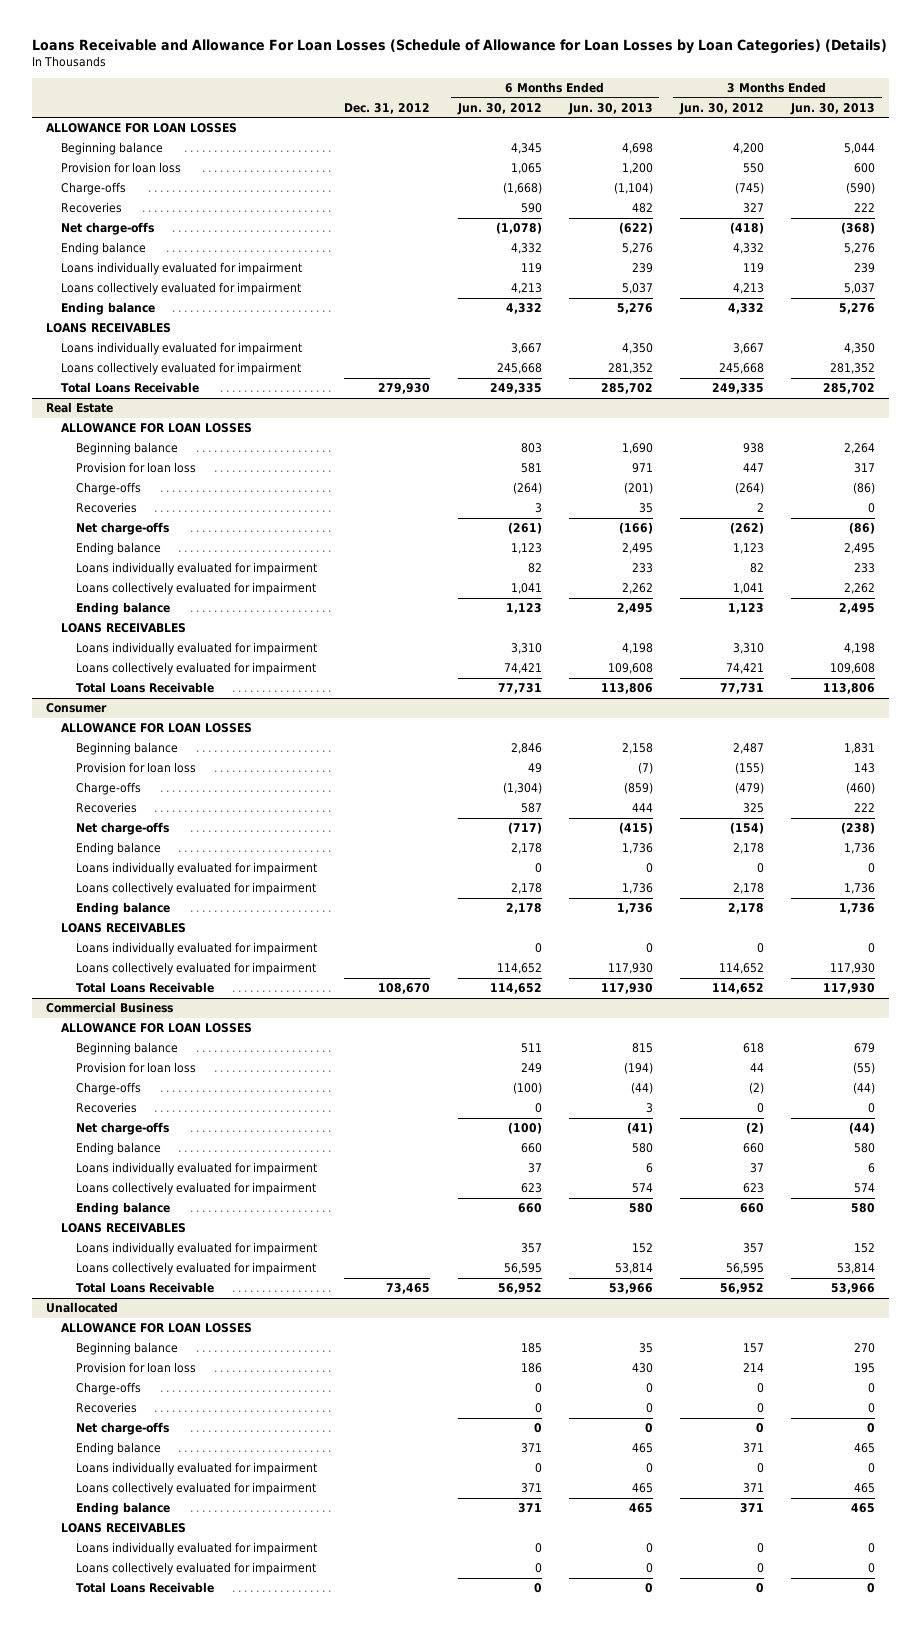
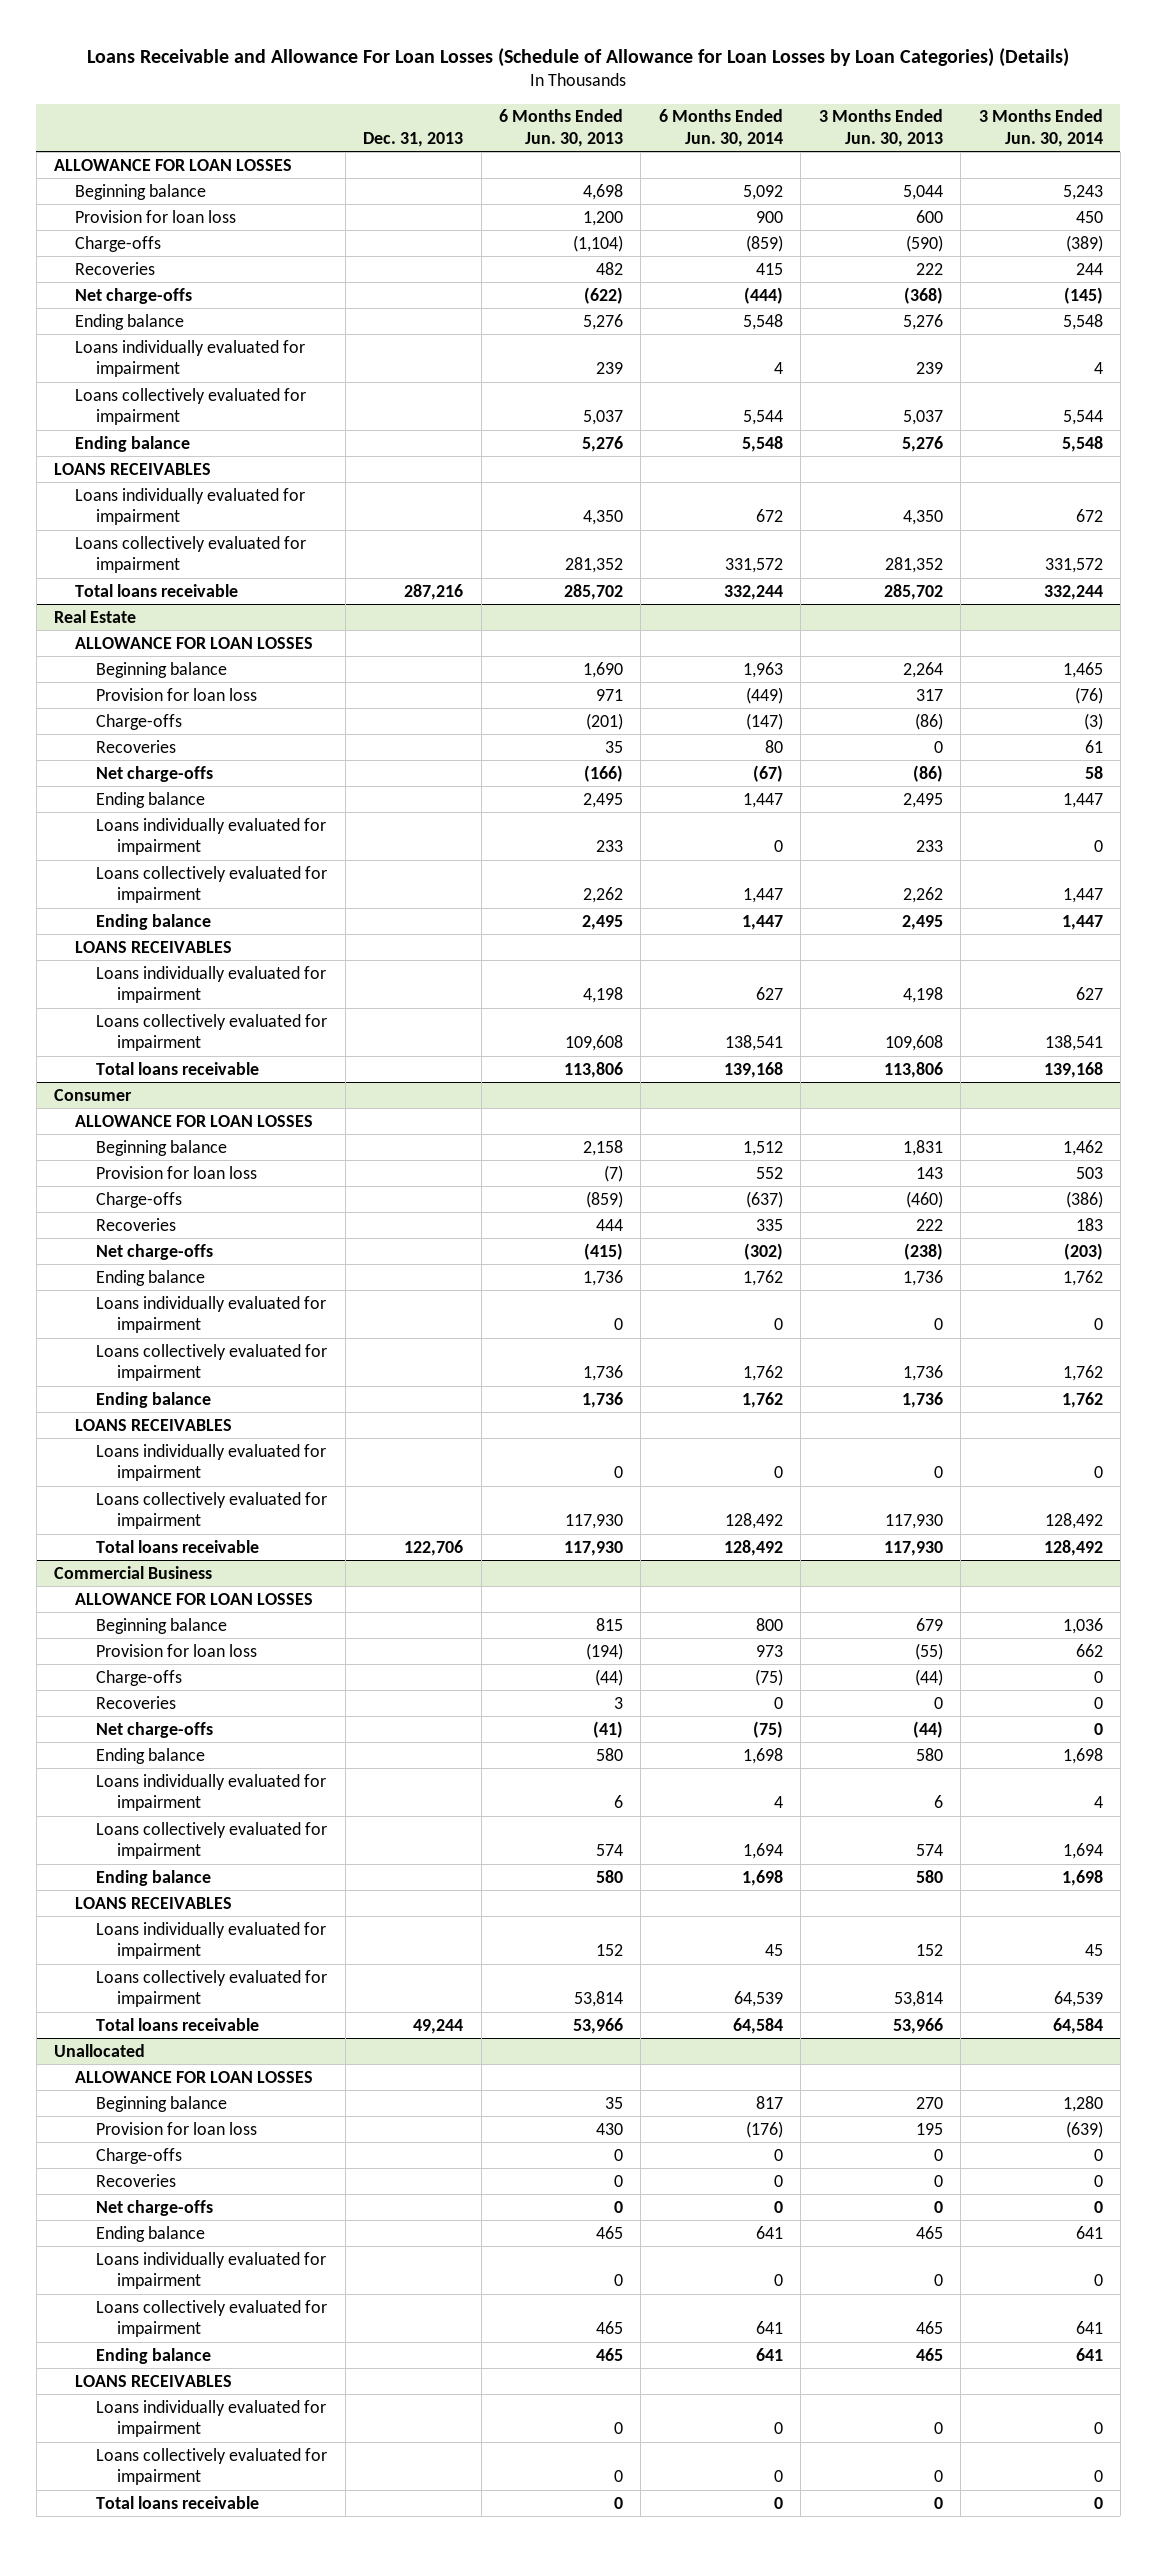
[344,102,431,114] Dec. 31, 2012 -> none
[456,102,542,115] Jun. 30, 2012 -> none
[678,102,764,115] Jun. 30, 2012 -> none
none -> [363,132,464,148] Dec. 31, 2013
none -> [658,109,783,148] 6 Months Ended Jun. 30, 2014
none -> [978,109,1103,148] 3 Months Ended Jun. 30, 2014
[60,382,199,394] Total Loans Receivable -> [75,583,239,597] Total loans receivable
[76,682,215,694] Total Loans Receivable -> [96,1061,260,1075] Total loans receivable
[76,982,215,994] Total Loans Receivable -> [96,1539,260,1553] Total loans receivable
[76,1282,215,1294] Total Loans Receivable -> [96,2017,260,2031] Total loans receivable
[76,1582,215,1594] Total Loans Receivable -> [96,2495,260,2509] Total loans receivable

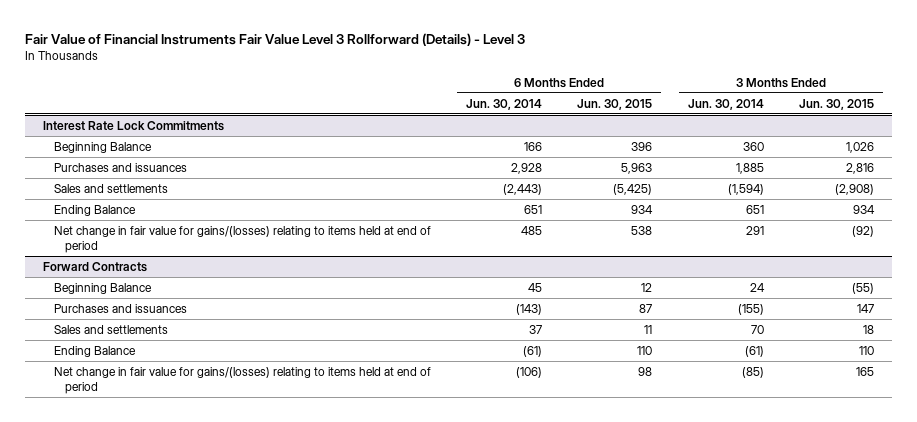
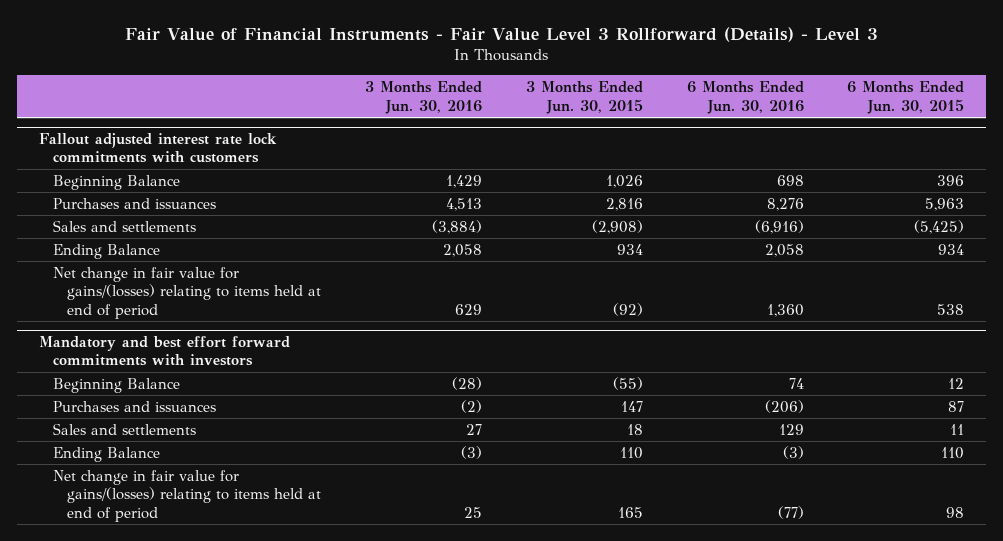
[25,32,526,46] Fair Value of Financial Instruments Fair Value Level 3 Rollforward (Details) - Level 3 -> [125,26,879,42] Fair Value of Financial Instruments - Fair Value Level 3 Rollforward (Details) - Level 3
[466,98,543,110] Jun. 30, 2014 -> none
[687,98,764,110] Jun. 30, 2014 -> none
none -> [365,81,483,114] 3 Months Ended Jun. 30, 2016
none -> [686,81,804,114] 6 Months Ended Jun. 30, 2016
[42,120,224,131] Interest Rate Lock Commitments -> [38,133,277,164] Fallout adjusted interest rate lock commitments with customers
[42,261,147,272] Forward Contracts -> [38,336,290,367] Mandatory and best effort forward commitments with investors

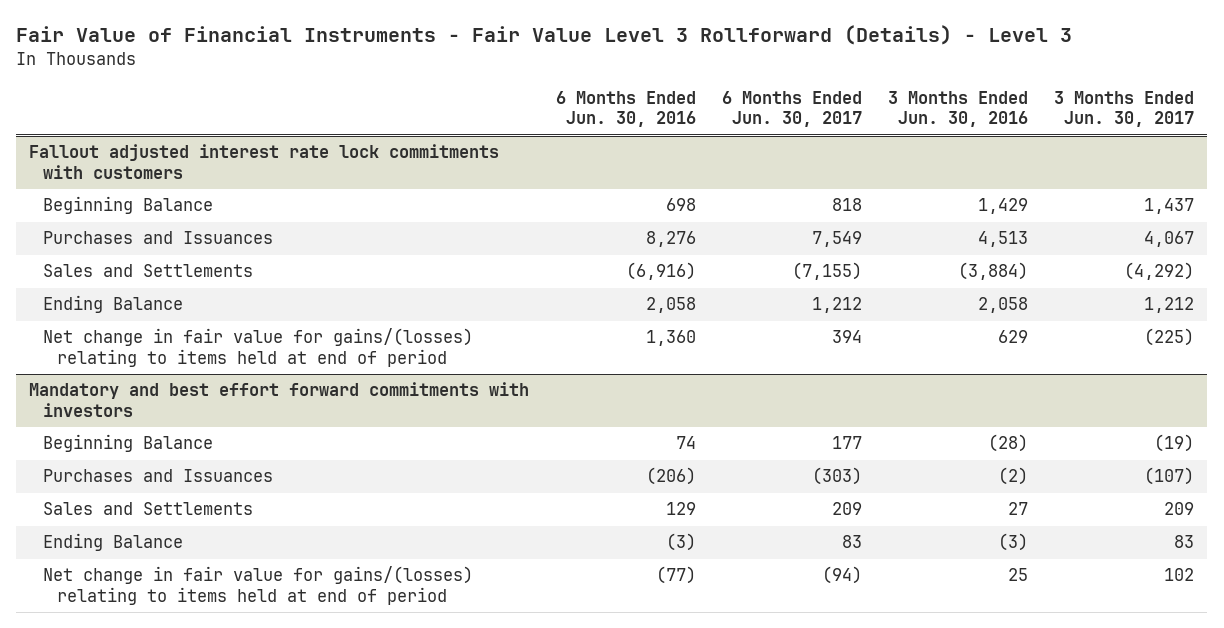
[525,81,643,114] 3 Months Ended Jun. 30, 2015 -> none
[847,81,965,114] 6 Months Ended Jun. 30, 2015 -> none
none -> [721,91,862,128] 6 Months Ended Jun. 30, 2017
none -> [1054,91,1195,128] 3 Months Ended Jun. 30, 2017
[52,197,216,209] Purchases and issuances -> [43,231,274,245] Purchases and Issuances
[52,219,196,232] Sales and settlements -> [43,264,254,278] Sales and Settlements
[52,400,216,412] Purchases and issuances -> [43,469,274,483] Purchases and Issuances
[52,422,196,435] Sales and settlements -> [43,502,254,516] Sales and Settlements

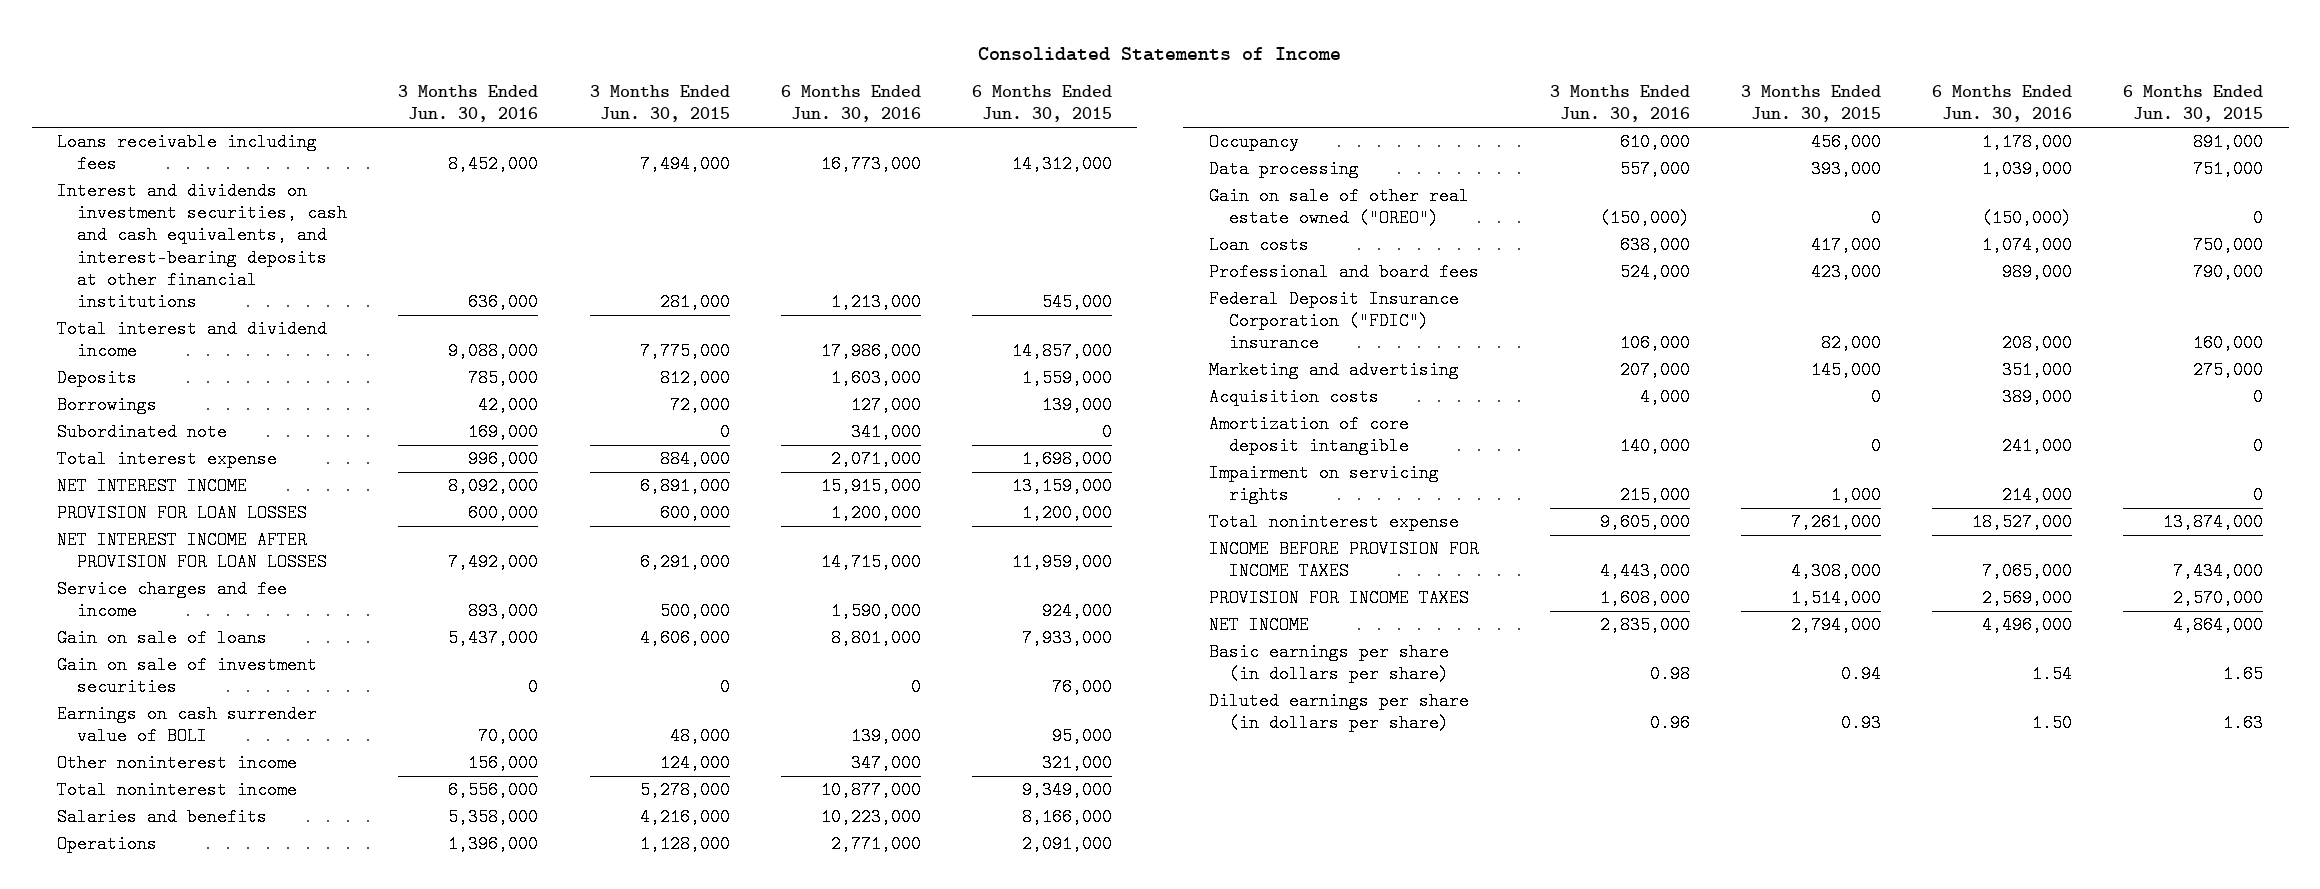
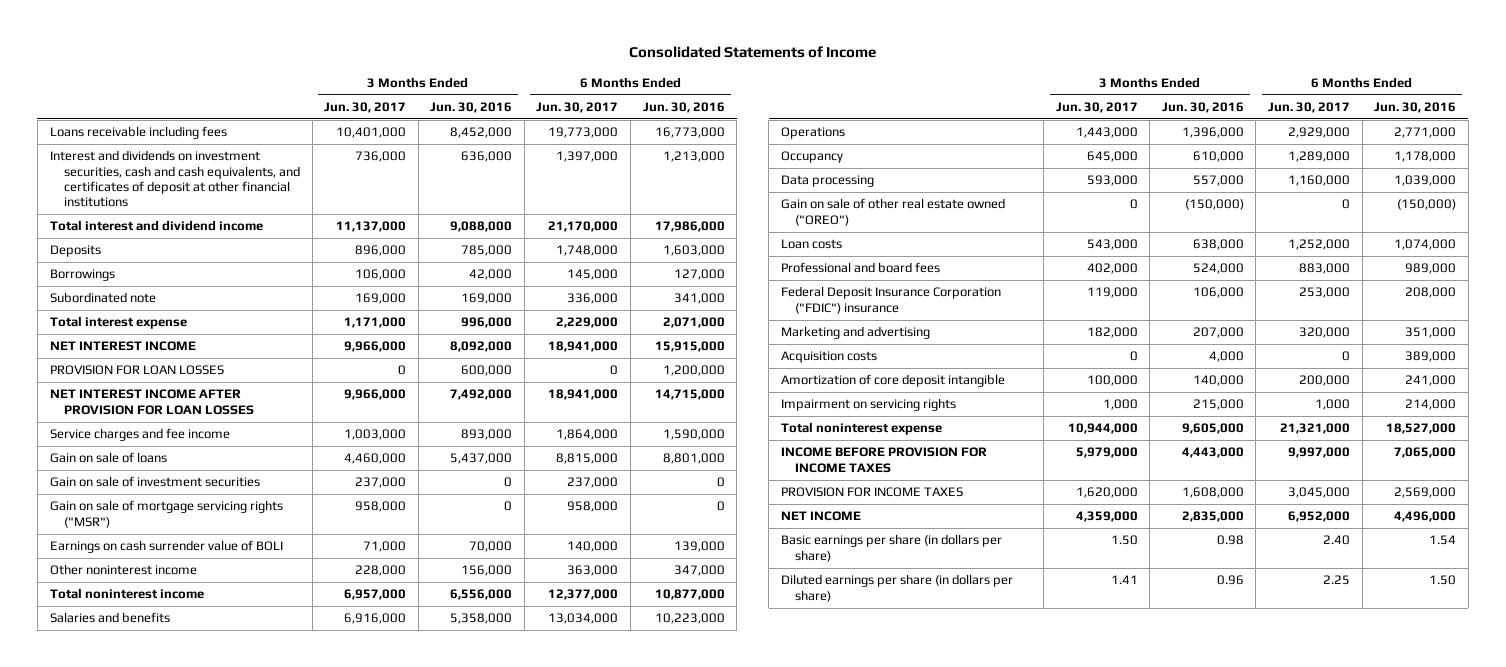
[589,85,730,123] 3 Months Ended Jun. 30, 2015 -> none
[971,85,1112,123] 6 Months Ended Jun. 30, 2015 -> none
none -> [324,101,407,113] Jun. 30, 2017
none -> [536,101,619,113] Jun. 30, 2017
[57,182,348,312] Interest and dividends on investment securities, cash and cash equivalents, and interest-bearing deposits at other financial institutions -> [49,150,300,207] Interest and dividends on investment securities, cash and cash equivalents, and certificates of deposit at other financial institutions
none -> [49,500,283,528] Gain on sale of mortgage servicing rights ("MSR")

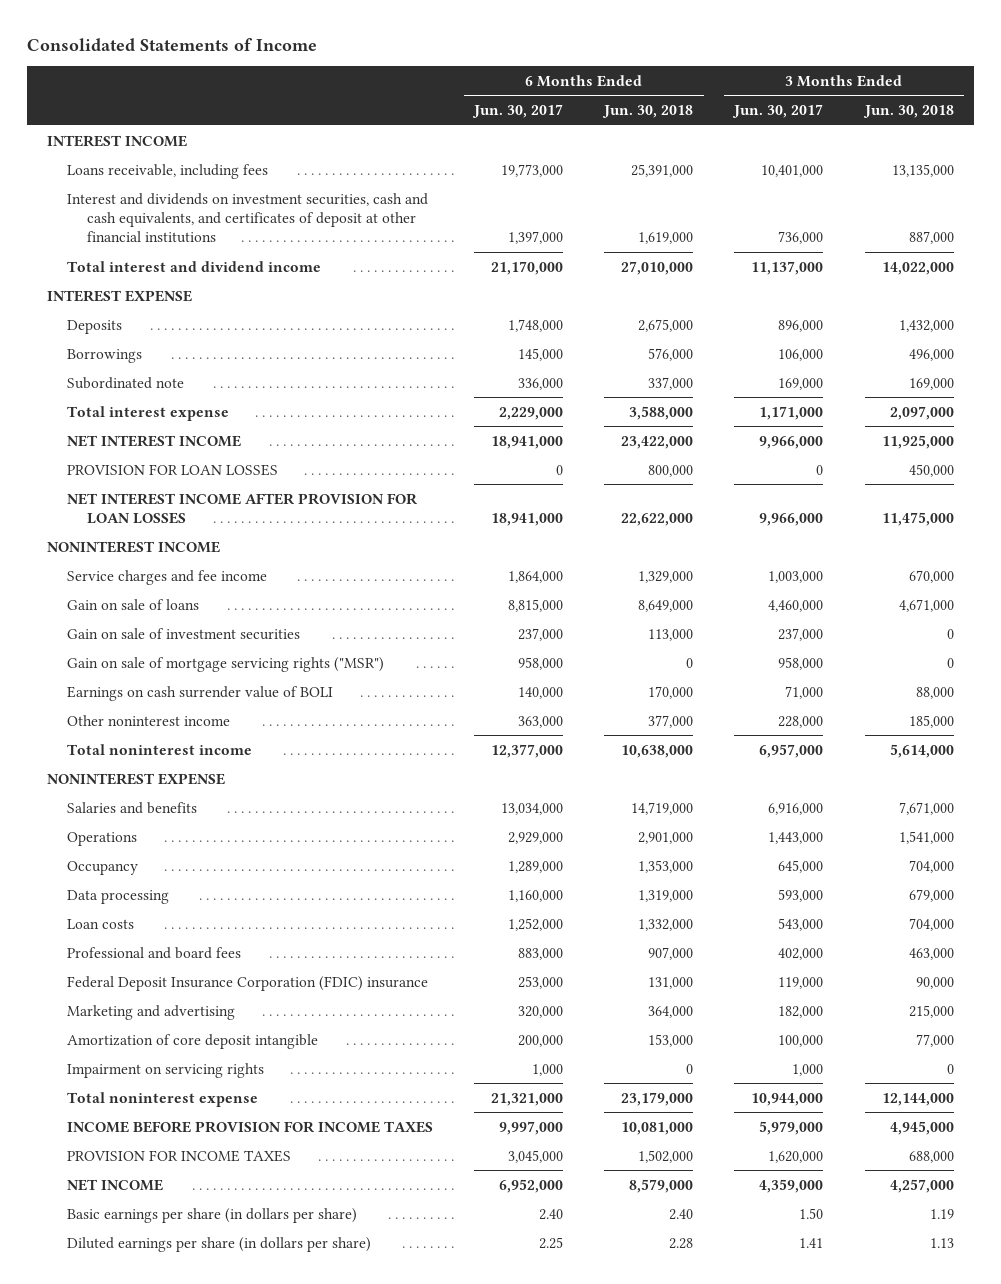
[430,101,513,113] Jun. 30, 2016 -> none
[642,101,725,113] Jun. 30, 2016 -> none
none -> [602,105,694,119] Jun. 30, 2018
none -> [862,105,954,119] Jun. 30, 2018
none -> [47,134,188,147] INTEREST INCOME
[49,126,227,140] Loans receivable including fees -> [67,163,269,179] Loans receivable, including fees
none -> [47,289,193,302] INTEREST EXPENSE
none -> [47,540,221,553] NONINTEREST INCOME
none -> [47,772,226,785] NONINTEREST EXPENSE
[780,198,1005,226] Gain on sale of other real estate owned ("OREO") -> none
[780,286,1001,314] Federal Deposit Insurance Corporation ("FDIC") insurance -> [67,975,429,991] Federal Deposit Insurance Corporation (FDIC) insurance
[780,351,877,364] Acquisition costs -> none

